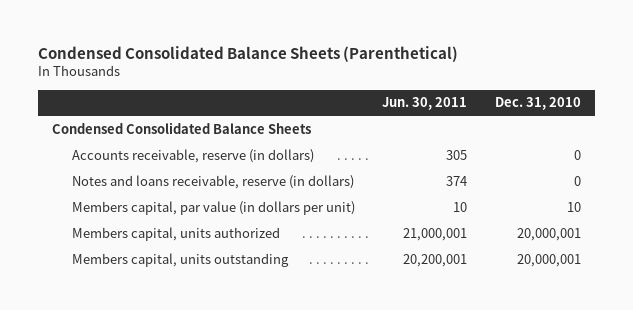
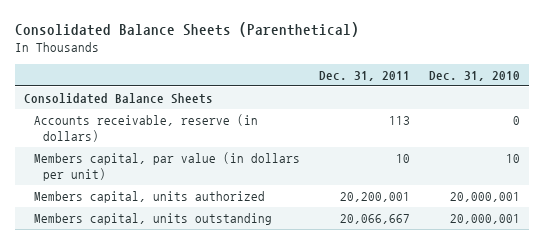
[38,45,459,62] Condensed Consolidated Balance Sheets (Parenthetical) -> [14,22,359,38] Consolidated Balance Sheets (Parenthetical)
[382,97,468,111] Jun. 30, 2011 -> none
none -> [318,70,410,81] Dec. 31, 2011
[51,121,311,134] Condensed Consolidated Balance Sheets -> [24,92,214,104] Consolidated Balance Sheets
[71,174,354,189] Notes and loans receivable, reserve (in dollars) -> none

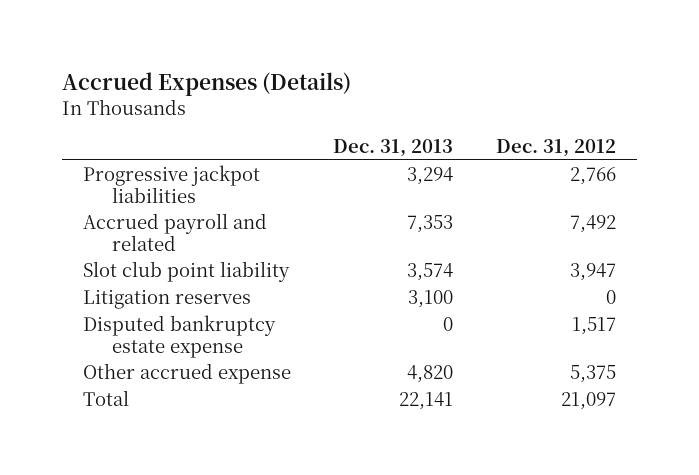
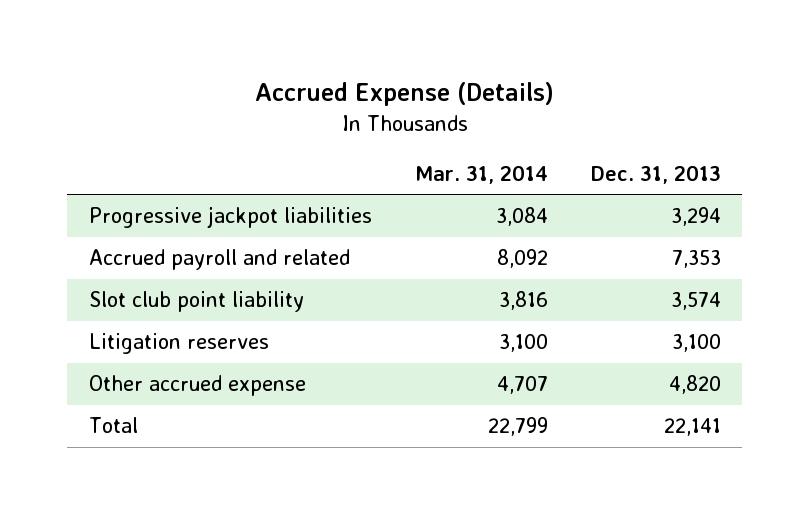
[61,71,351,96] Accrued Expenses (Details) -> [254,82,554,107] Accrued Expense (Details)
[496,138,617,157] Dec. 31, 2012 -> none
none -> [414,165,548,185] Mar. 31, 2014
[82,314,276,358] Disputed bankruptcy estate expense -> none

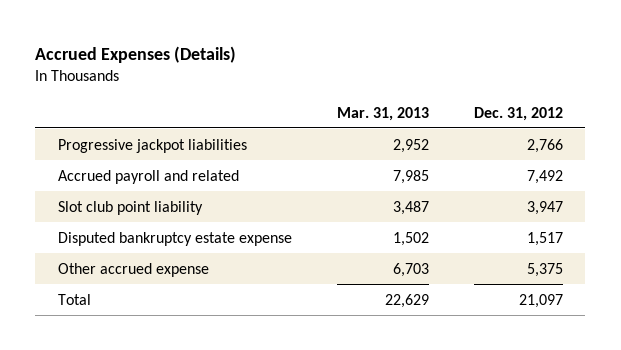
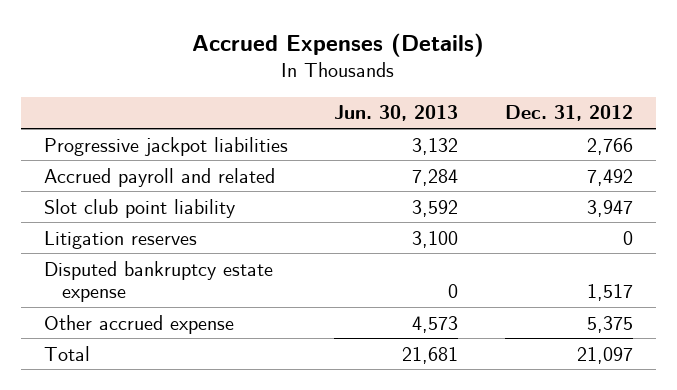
[336,106,429,121] Mar. 31, 2013 -> none
none -> [334,105,459,122] Jun. 30, 2013
none -> [43,230,197,249] Litigation reserves

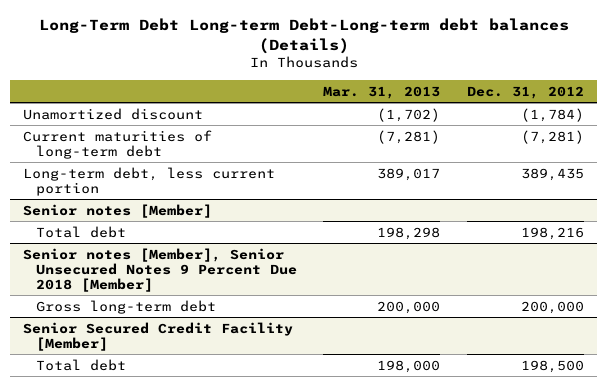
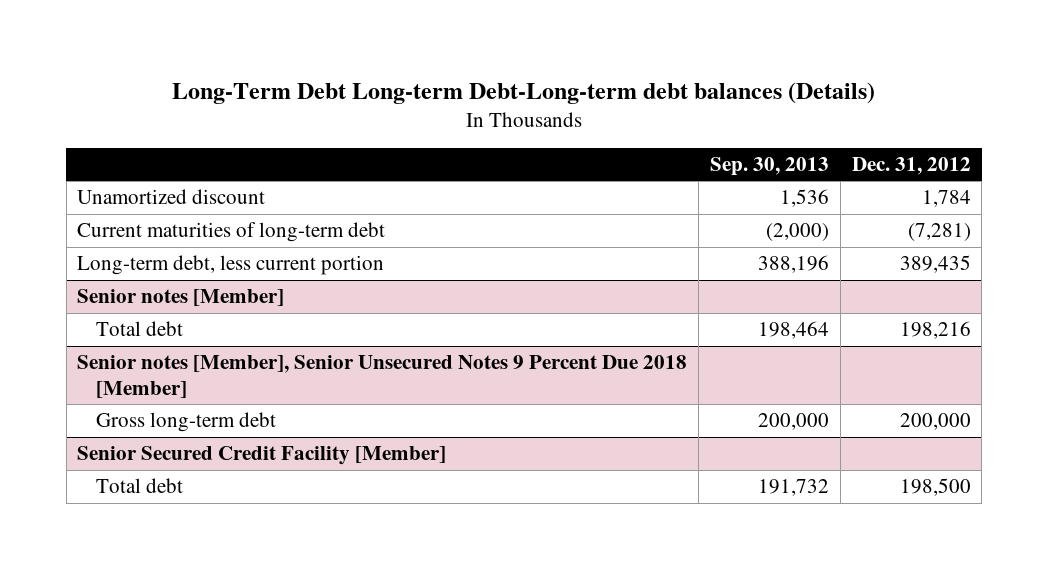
[323,85,441,99] Mar. 31, 2013 -> none
none -> [710,156,830,176] Sep. 30, 2013
[520,107,584,122] (1,784) -> [921,190,971,208] 1,784

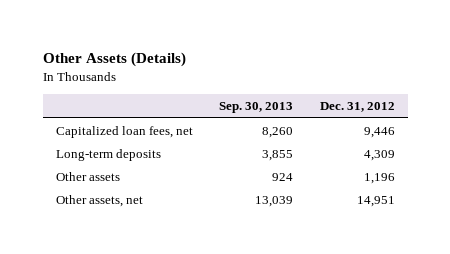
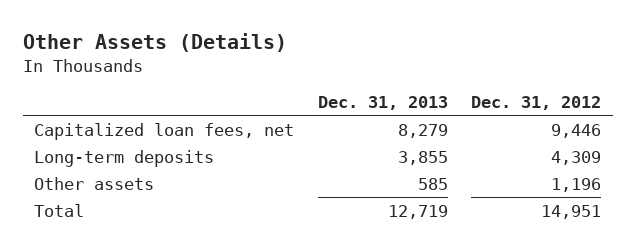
[219,102,294,114] Sep. 30, 2013 -> none
none -> [317,96,448,111] Dec. 31, 2013
[55,194,143,207] Other assets, net -> [34,203,85,217] Total

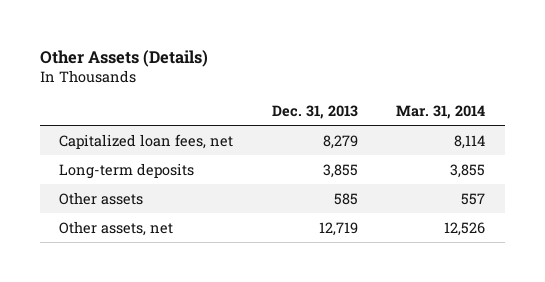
[471,96,602,111] Dec. 31, 2012 -> none
none -> [396,105,486,120] Mar. 31, 2014
[34,203,85,217] Total -> [59,220,174,236] Other assets, net

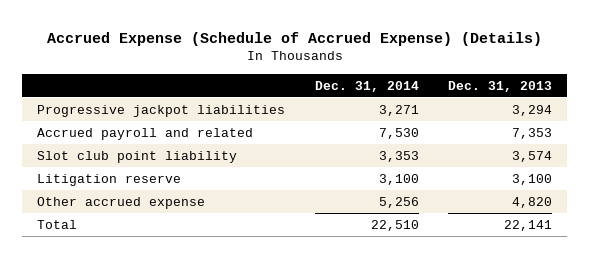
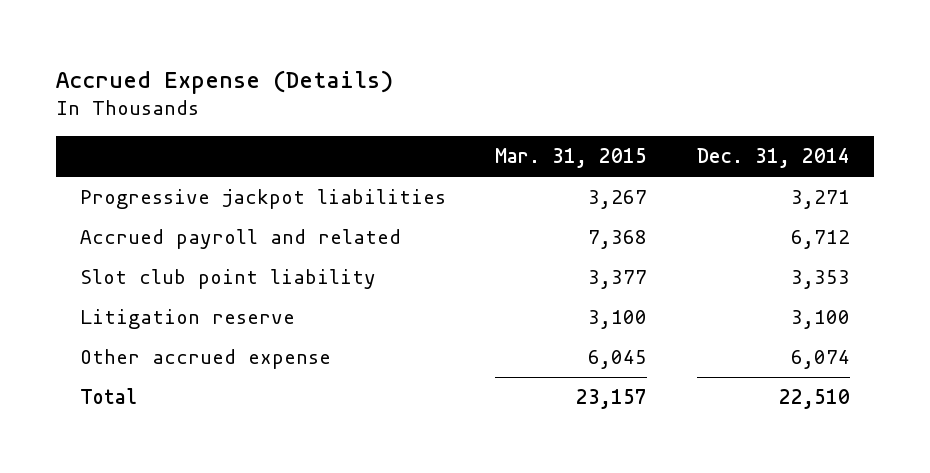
[46,31,542,46] Accrued Expense (Schedule of Accrued Expense) (Details) -> [55,69,393,94] Accrued Expense (Details)
[448,80,553,92] Dec. 31, 2013 -> none
none -> [495,148,648,169] Mar. 31, 2015
[378,127,419,139] 7,530 -> [790,230,850,250] 6,712
[378,196,419,208] 5,256 -> [790,350,850,370] 6,074

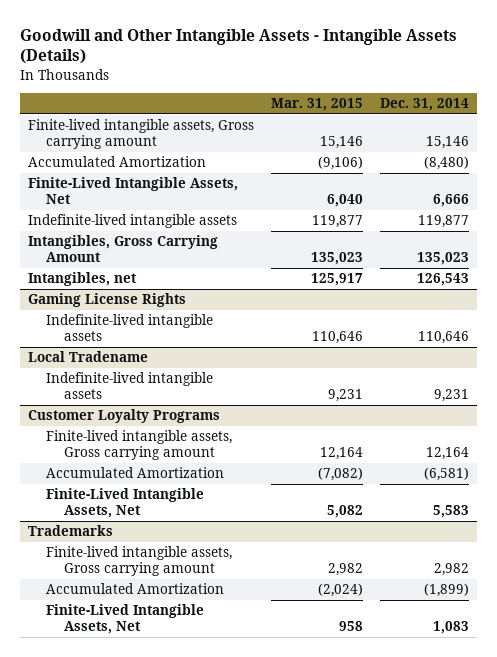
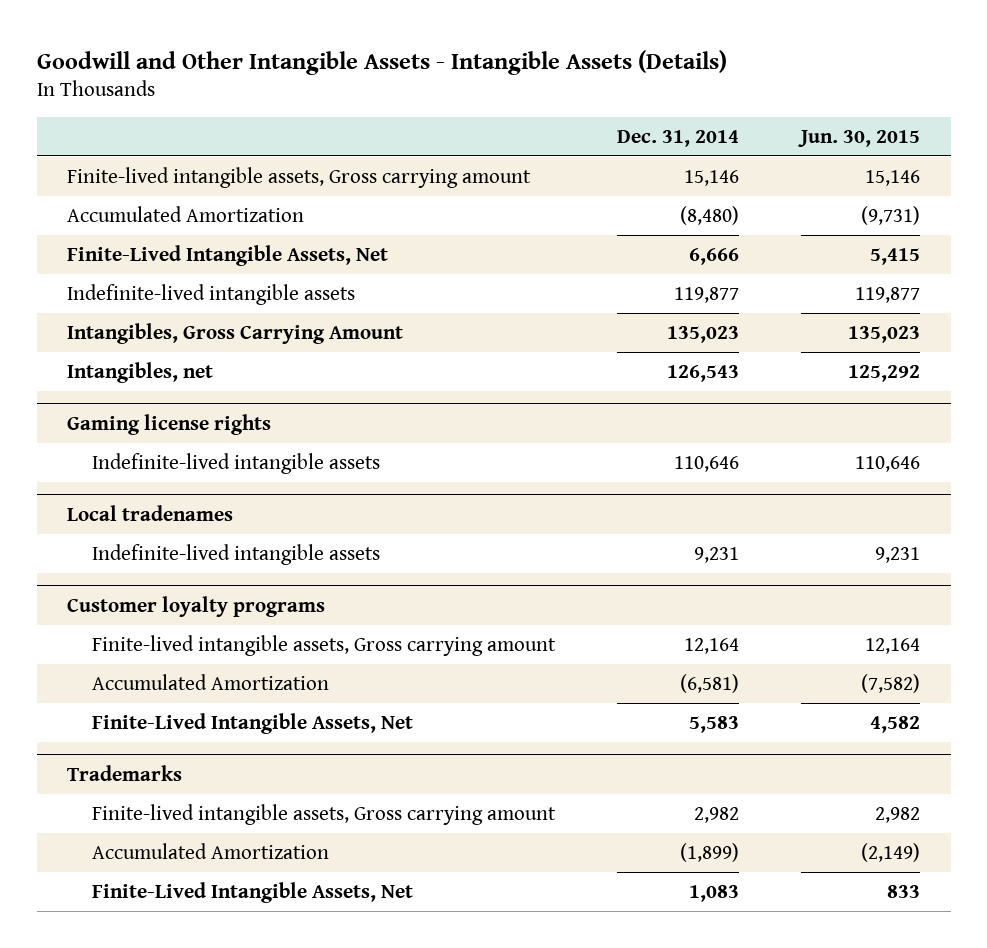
[270,98,363,112] Mar. 31, 2015 -> none
none -> [797,129,920,147] Jun. 30, 2015
[28,293,187,308] Gaming License Rights -> [67,413,272,435] Gaming license rights
[28,351,149,363] Local Tradename -> [67,504,234,521] Local tradenames
[28,409,221,424] Customer Loyalty Programs -> [67,595,326,617] Customer loyalty programs

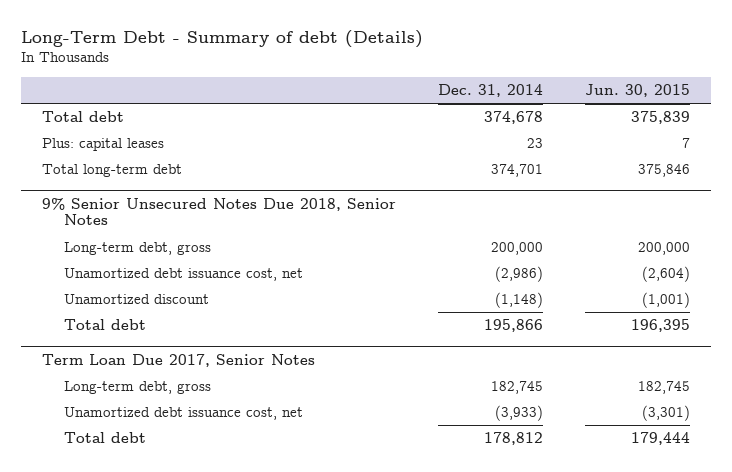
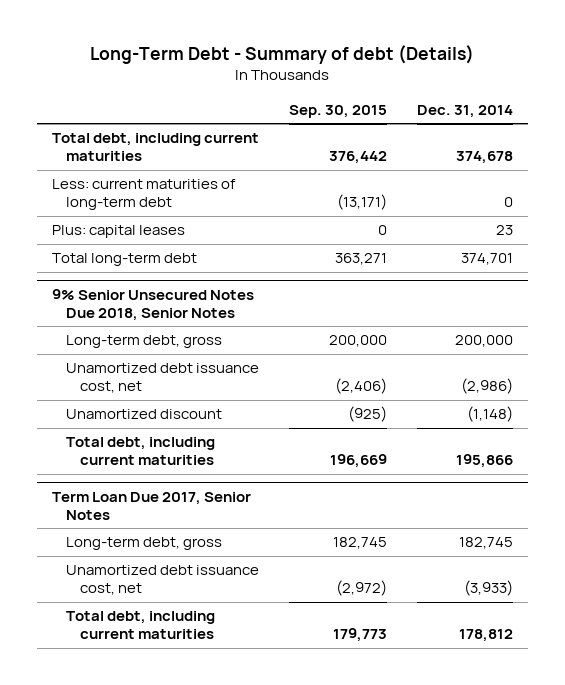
[585,83,691,97] Jun. 30, 2015 -> none
none -> [289,104,388,118] Sep. 30, 2015
[41,111,124,123] Total debt -> [51,133,259,162] Total debt, including current maturities
none -> [51,179,236,211] Less: current maturities of long-term debt
[64,319,147,331] Total debt -> [65,437,215,466] Total debt, including current maturities
[64,432,147,444] Total debt -> [65,611,215,640] Total debt, including current maturities

